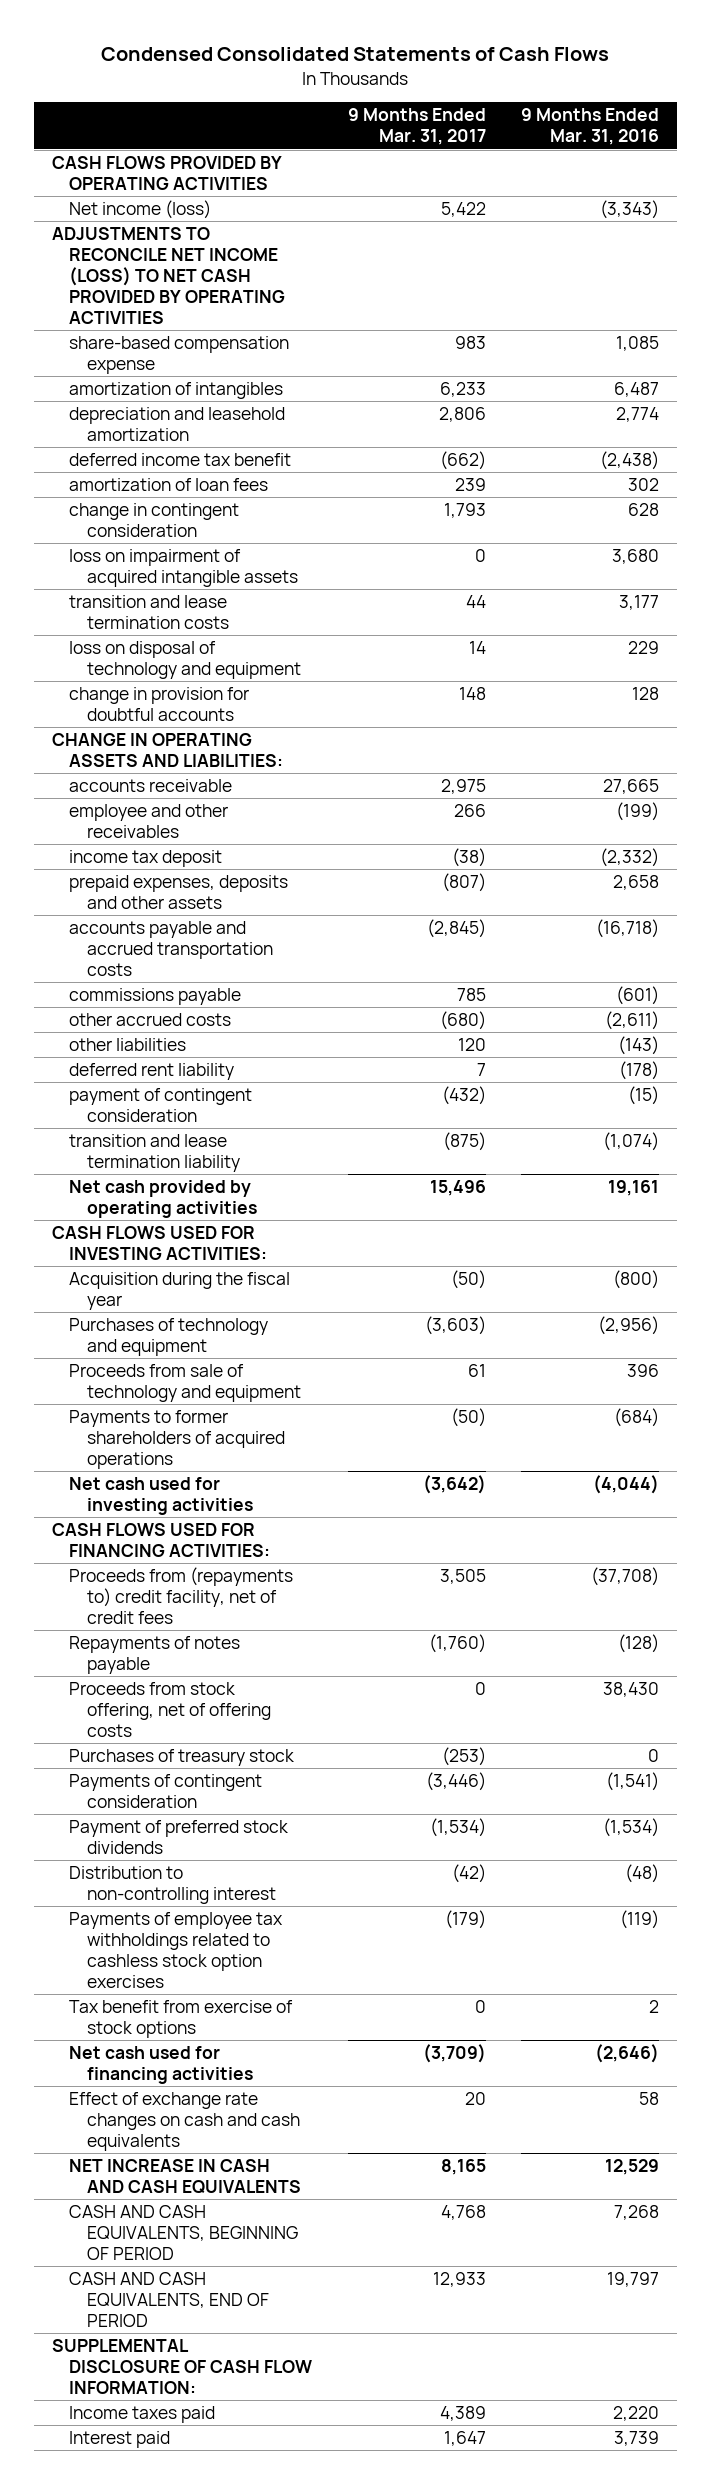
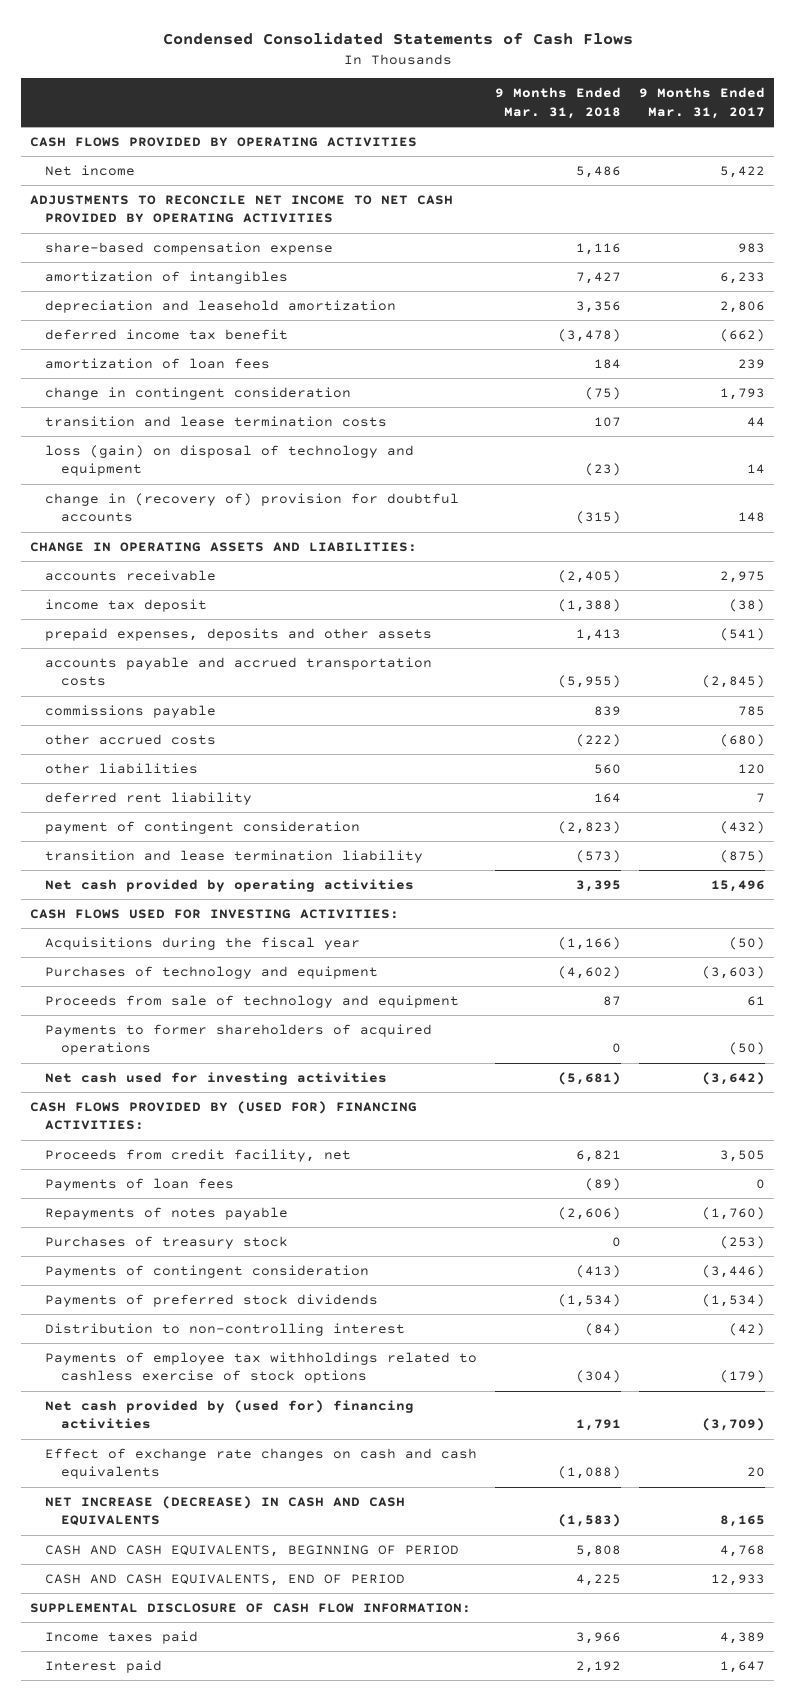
[521,108,660,146] 9 Months Ended Mar. 31, 2016 -> none
none -> [495,87,622,119] 9 Months Ended Mar. 31, 2018
[69,200,212,220] Net income (loss) -> [45,164,136,176] Net income
[51,227,286,324] ADJUSTMENTS TO RECONCILE NET INCOME (LOSS) TO NET CASH PROVIDED BY OPERATING ACTIVITIES -> [30,194,454,224] ADJUSTMENTS TO RECONCILE NET INCOME TO NET CASH PROVIDED BY OPERATING ACTIVITIES
[69,549,298,587] loss on impairment of acquired intangible assets -> none
[69,641,301,679] loss on disposal of technology and equipment -> [45,444,415,477] loss (gain) on disposal of technology and equipment
[69,687,250,721] change in provision for doubtful accounts -> [45,492,460,523] change in (recovery of) provision for doubtful accounts
[69,804,229,838] employee and other receivables -> none
[441,873,486,893] (807) -> [720,627,766,641] (541)
[69,1272,291,1310] Acquisition during the fiscal year -> [45,936,361,950] Acquisitions during the fiscal year
[51,1523,271,1557] CASH FLOWS USED FOR FINANCING ACTIVITIES: -> [30,1100,418,1131] CASH FLOWS PROVIDED BY (USED FOR) FINANCING ACTIVITIES:
[69,1567,294,1624] Proceeds from (repayments to) credit facility, net of credit fees -> [45,1148,352,1162] Proceeds from credit facility, net
none -> [45,1177,235,1191] Payments of loan fees
[69,1682,271,1737] Proceeds from stock offering, net of offering costs -> none
[69,1820,290,1854] Payment of preferred stock dividends -> [45,1293,379,1307] Payments of preferred stock dividends
[69,2000,294,2038] Tax benefit from exercise of stock options -> none
[69,1912,284,1988] Payments of employee tax withholdings related to cashless stock option exercises -> [45,1351,478,1384] Payments of employee tax withholdings related to cashless exercise of stock options
[69,2046,253,2084] Net cash used for financing activities -> [45,1399,415,1430] Net cash provided by (used for) financing activities
[69,2159,301,2194] NET INCREASE IN CASH AND CASH EQUIVALENTS -> [45,1495,406,1527] NET INCREASE (DECREASE) IN CASH AND CASH EQUIVALENTS

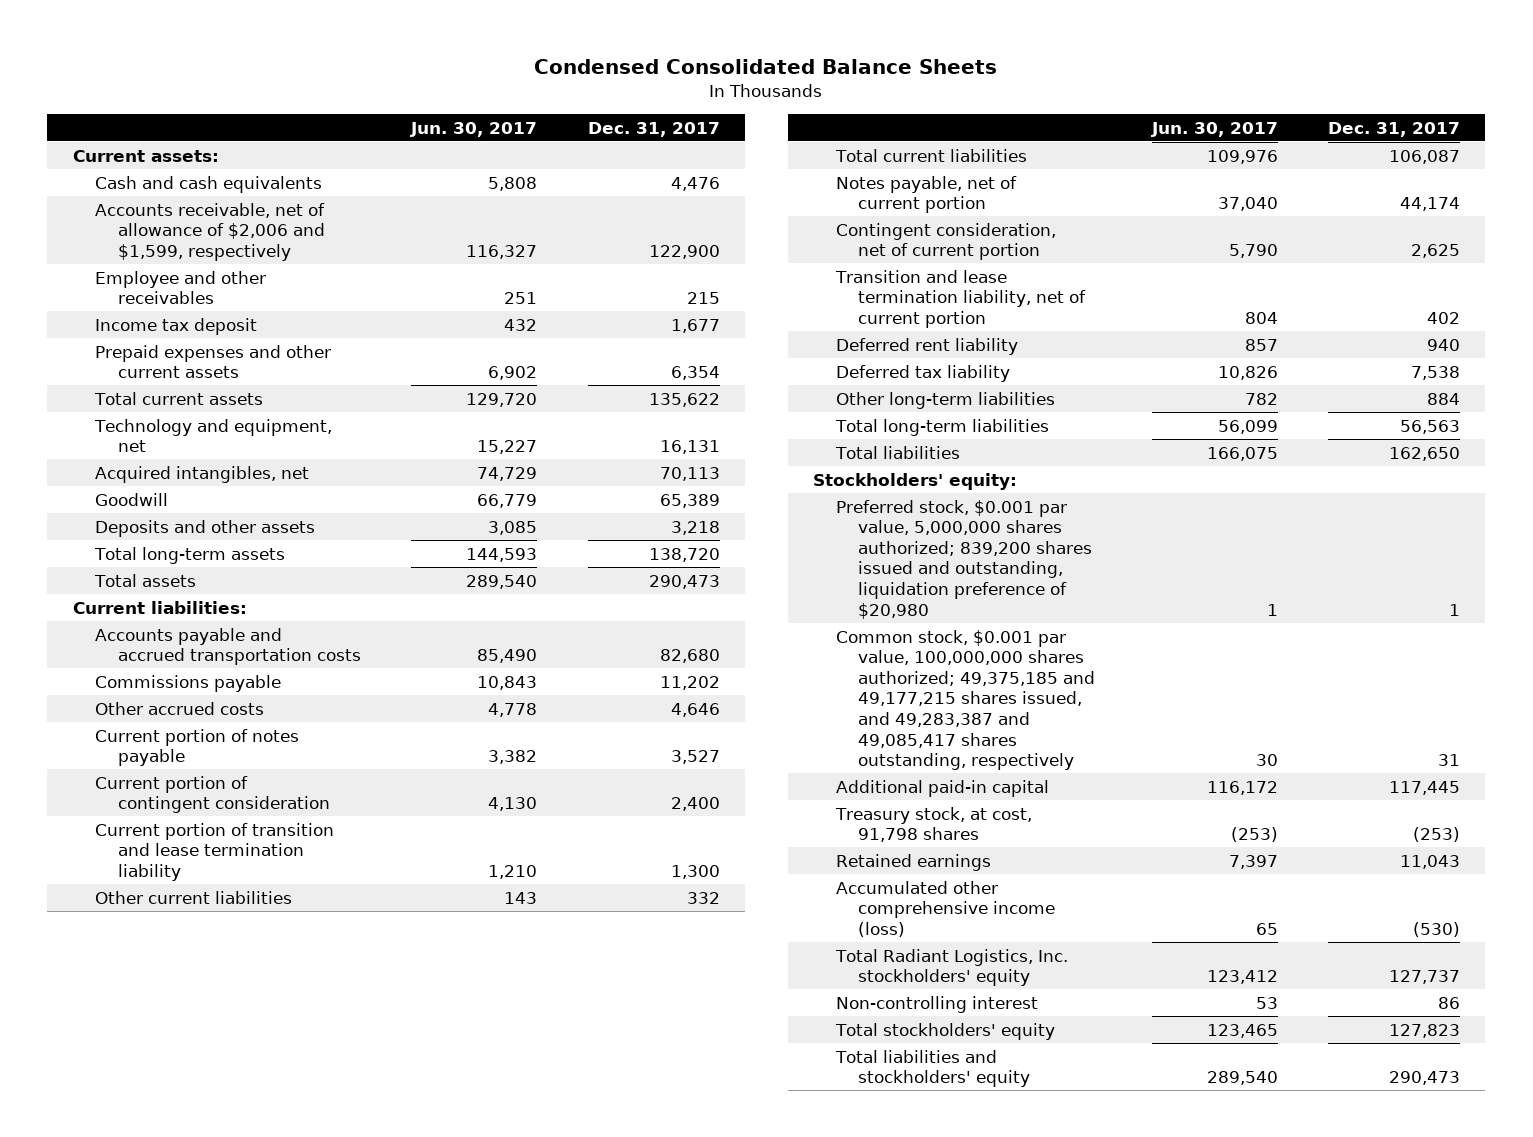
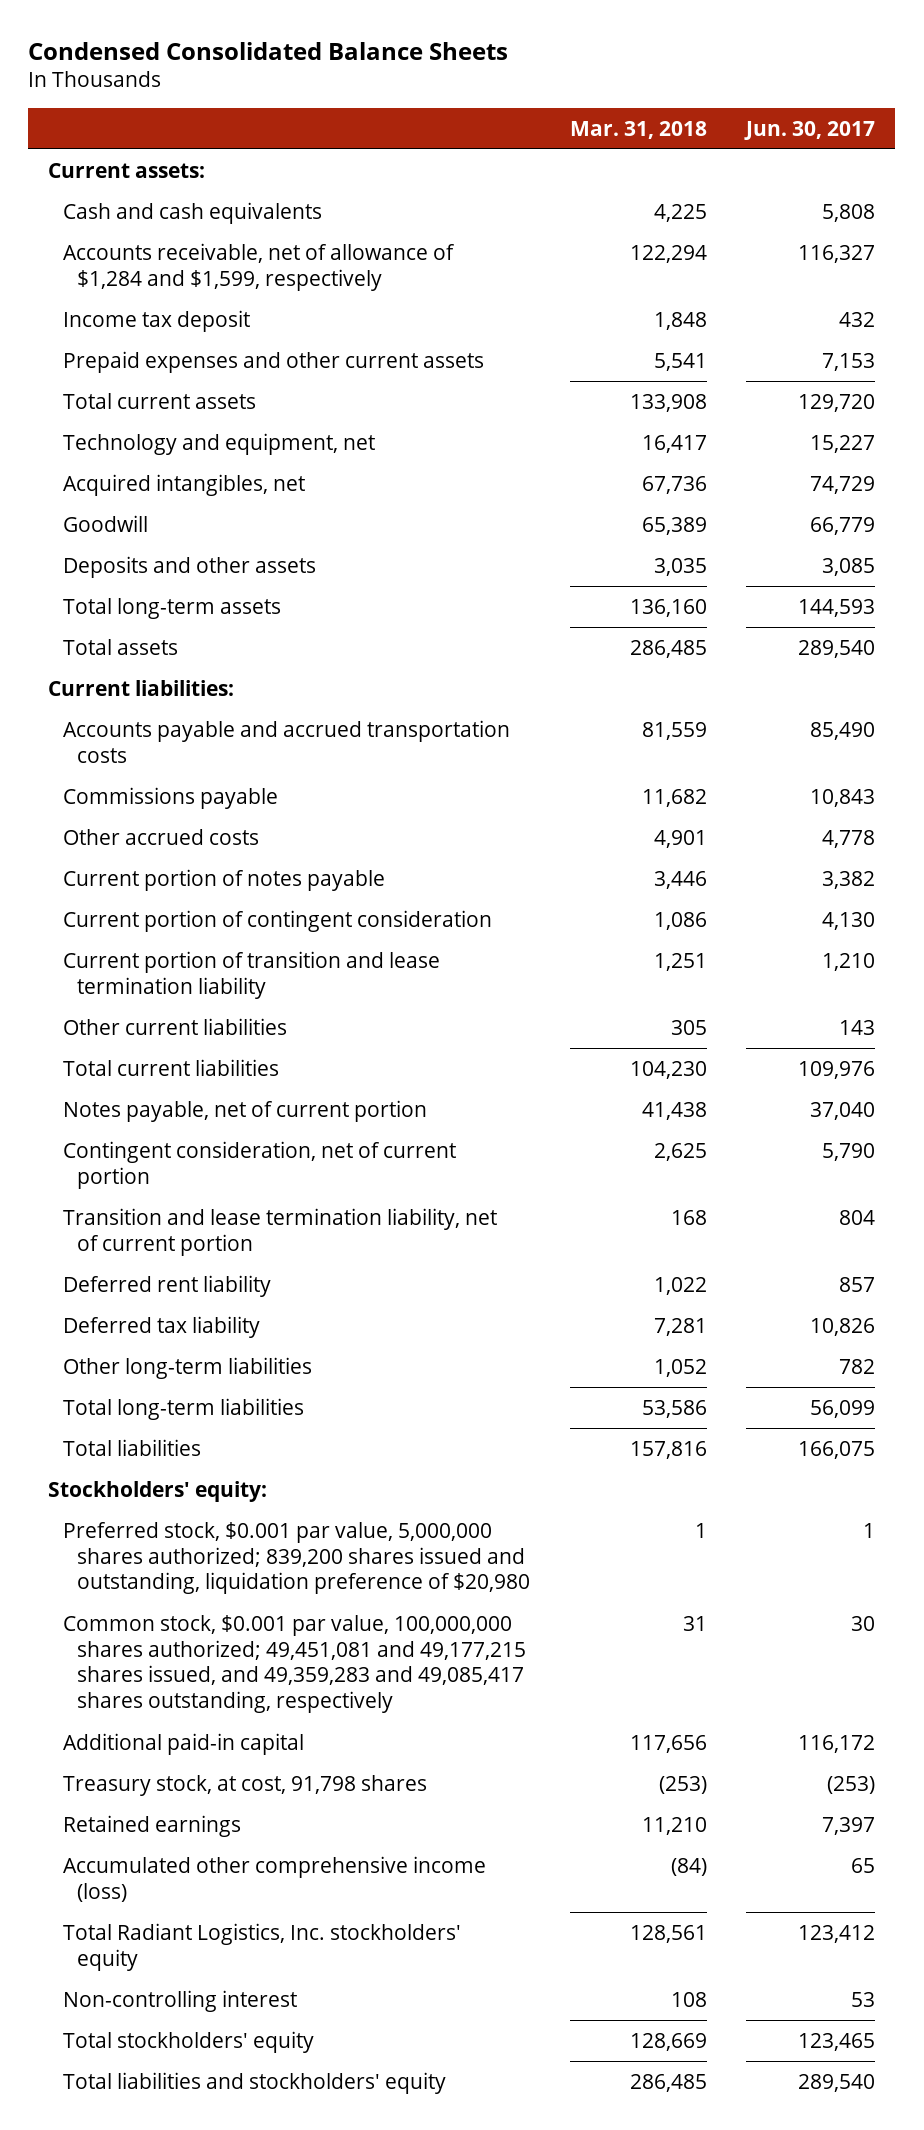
[587,121,720,137] Dec. 31, 2017 -> none
none -> [569,120,707,139] Mar. 31, 2018
[95,270,267,305] Employee and other receivables -> none
[95,202,326,261] Accounts receivable, net of allowance of $2,006 and $1,599, respectively -> [62,242,455,291] Accounts receivable, net of allowance of $1,284 and $1,599, respectively
[488,366,538,381] 6,902 -> [822,352,876,371] 7,153
[835,629,1096,771] Common stock, $0.001 par value, 100,000,000 shares authorized; 49,375,185 and 49,177,215 shares issued, and 49,283,387 and 49,085,417 shares outstanding, respectively -> [62,1614,527,1714] Common stock, $0.001 par value, 100,000,000 shares authorized; 49,451,081 and 49,177,215 shares issued, and 49,359,283 and 49,085,417 shares outstanding, respectively

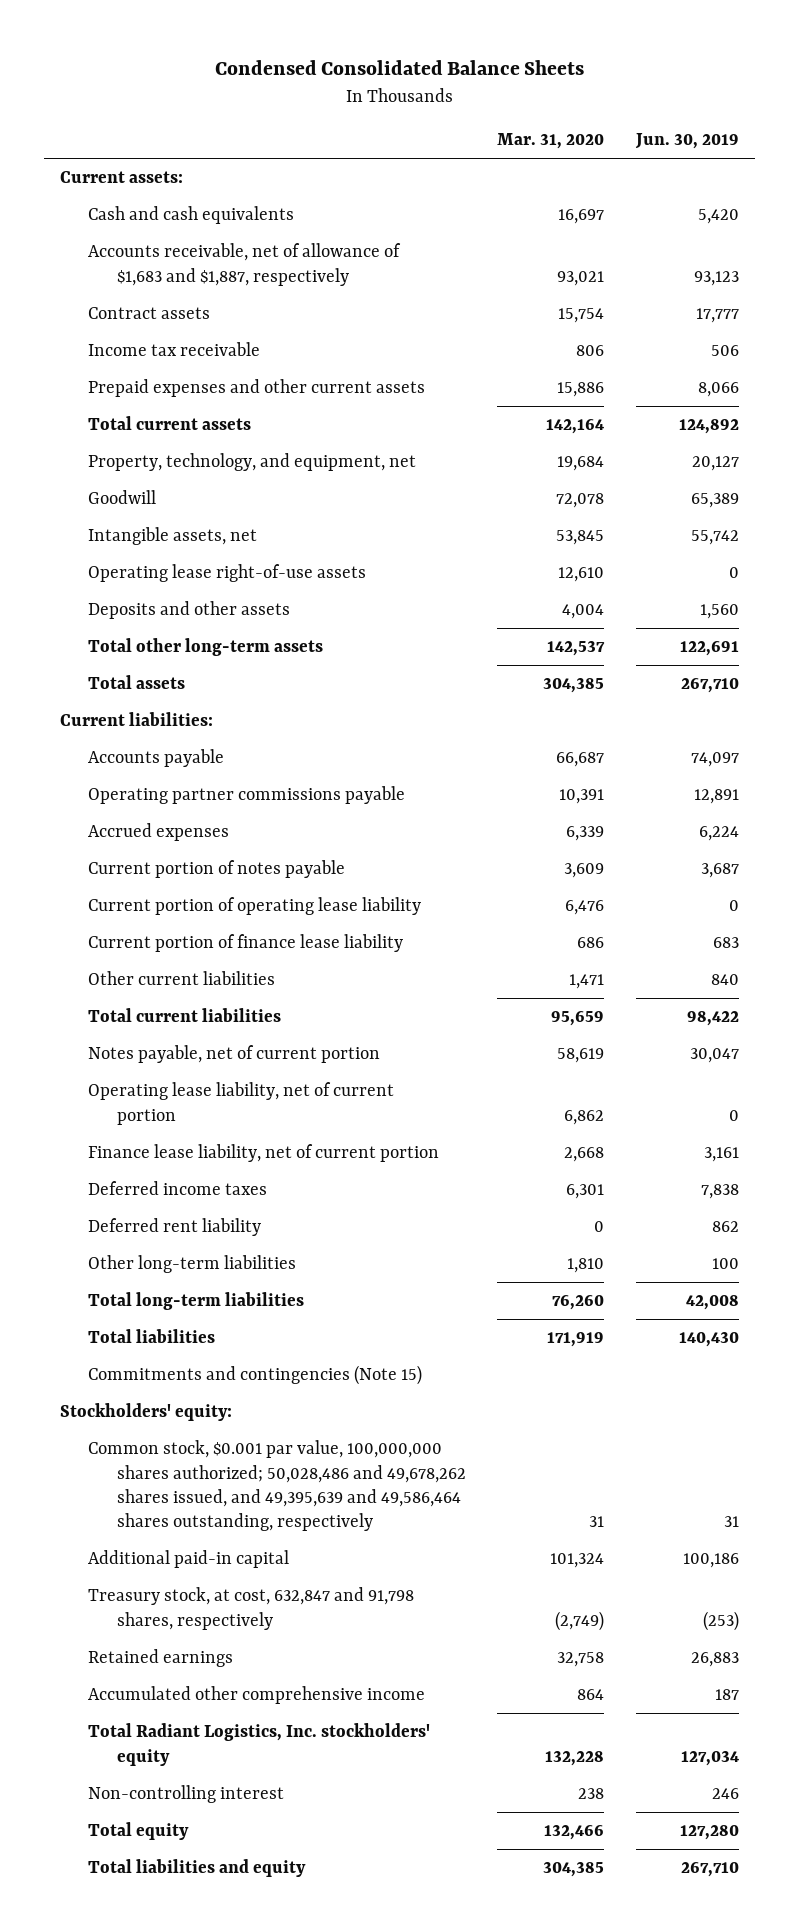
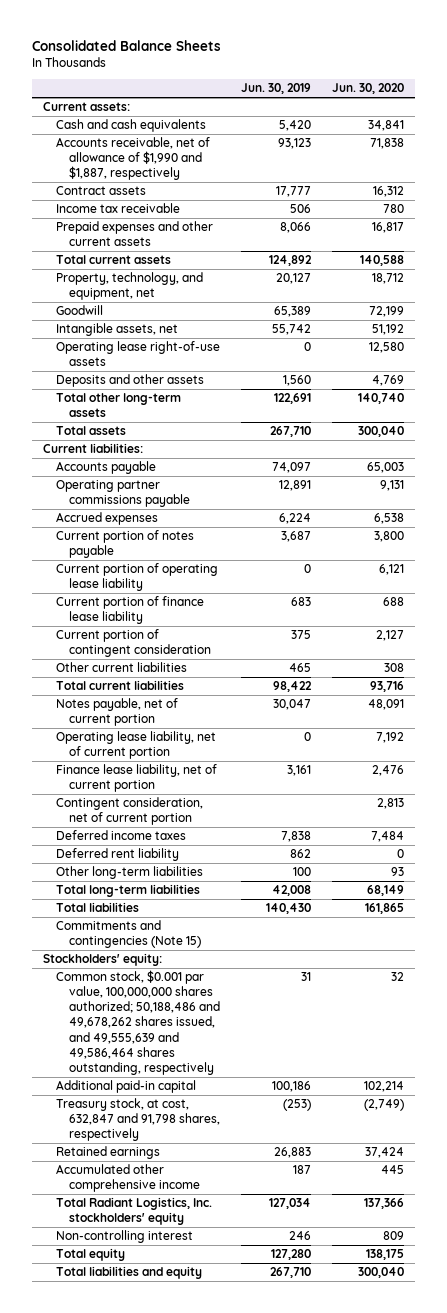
[214,59,584,75] Condensed Consolidated Balance Sheets -> [32,39,222,51] Consolidated Balance Sheets
[497,133,605,150] Mar. 31, 2020 -> none
none -> [332,83,405,95] Jun. 30, 2020
[88,243,402,286] Accounts receivable, net of allowance of $1,683 and $1,887, respectively -> [55,137,210,181] Accounts receivable, net of allowance of $1,990 and $1,887, respectively
none -> [55,629,211,658] Current portion of contingent consideration
[711,974,740,986] 840 -> [289,663,312,673] 465
none -> [55,797,203,826] Contingent consideration, net of current portion
[88,1440,466,1532] Common stock, $0.001 par value, 100,000,000 shares authorized; 50,028,486 and 49,678,262 shares issued, and 49,395,639 and 49,586,464 shares outstanding, respectively -> [55,970,220,1075] Common stock, $0.001 par value, 100,000,000 shares authorized; 50,188,486 and 49,678,262 shares issued, and 49,555,639 and 49,586,464 shares outstanding, respectively

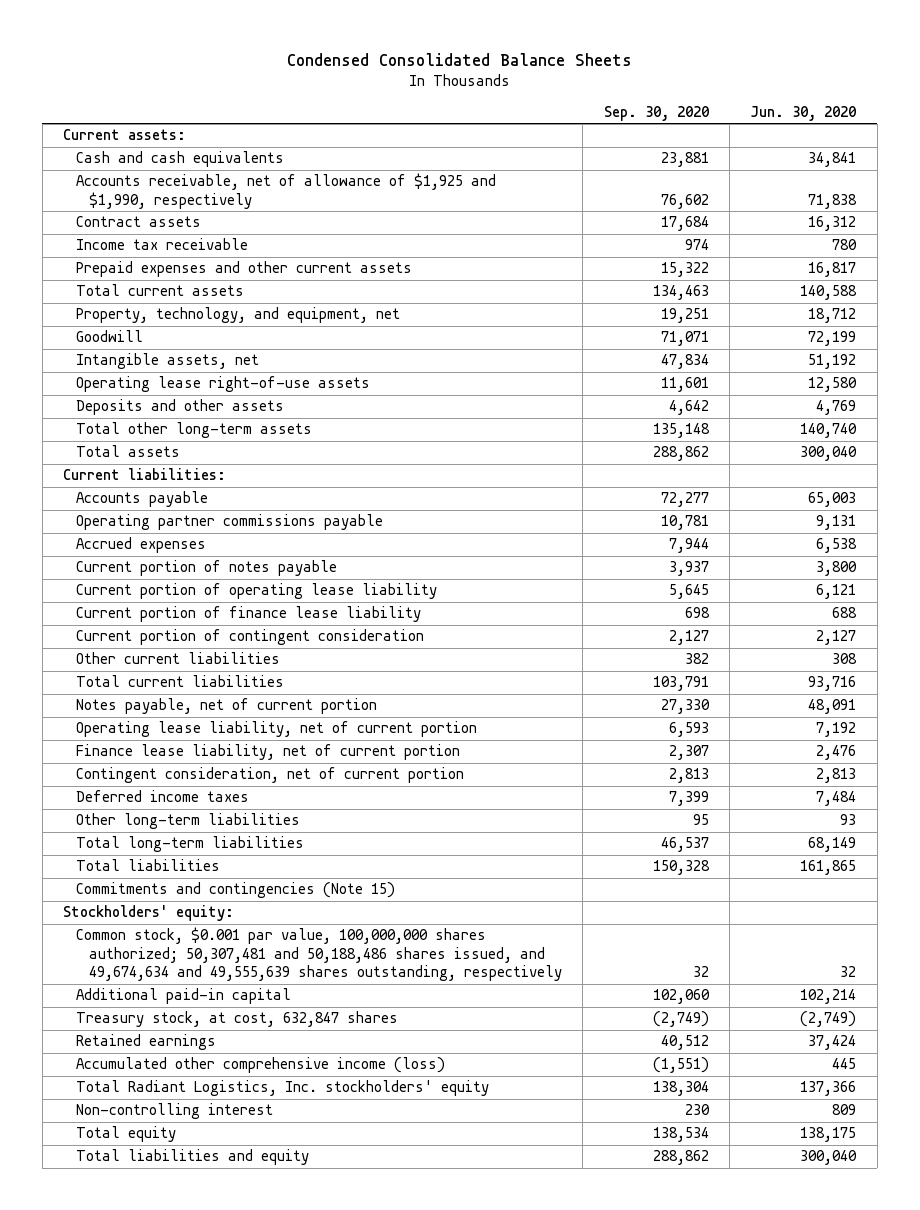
[32,39,222,51] Consolidated Balance Sheets -> [286,52,632,66] Condensed Consolidated Balance Sheets
[241,83,312,95] Jun. 30, 2019 -> none
none -> [603,106,709,122] Sep. 30, 2020
[55,137,210,181] Accounts receivable, net of allowance of $1,990 and $1,887, respectively -> [75,173,496,209] Accounts receivable, net of allowance of $1,925 and $1,990, respectively
[55,848,179,862] Deferred rent liability -> none
[55,970,220,1075] Common stock, $0.001 par value, 100,000,000 shares authorized; 50,188,486 and 49,678,262 shares issued, and 49,555,639 and 49,586,464 shares outstanding, respectively -> [75,927,562,982] Common stock, $0.001 par value, 100,000,000 shares authorized; 50,307,481 and 50,188,486 shares issued, and 49,674,634 and 49,555,639 shares outstanding, respectively
[55,1098,220,1142] Treasury stock, at cost, 632,847 and 91,798 shares, respectively -> [75,1011,398,1028] Treasury stock, at cost, 632,847 shares
[55,1164,200,1193] Accumulated other comprehensive income -> [75,1057,445,1074] Accumulated other comprehensive income (loss)

